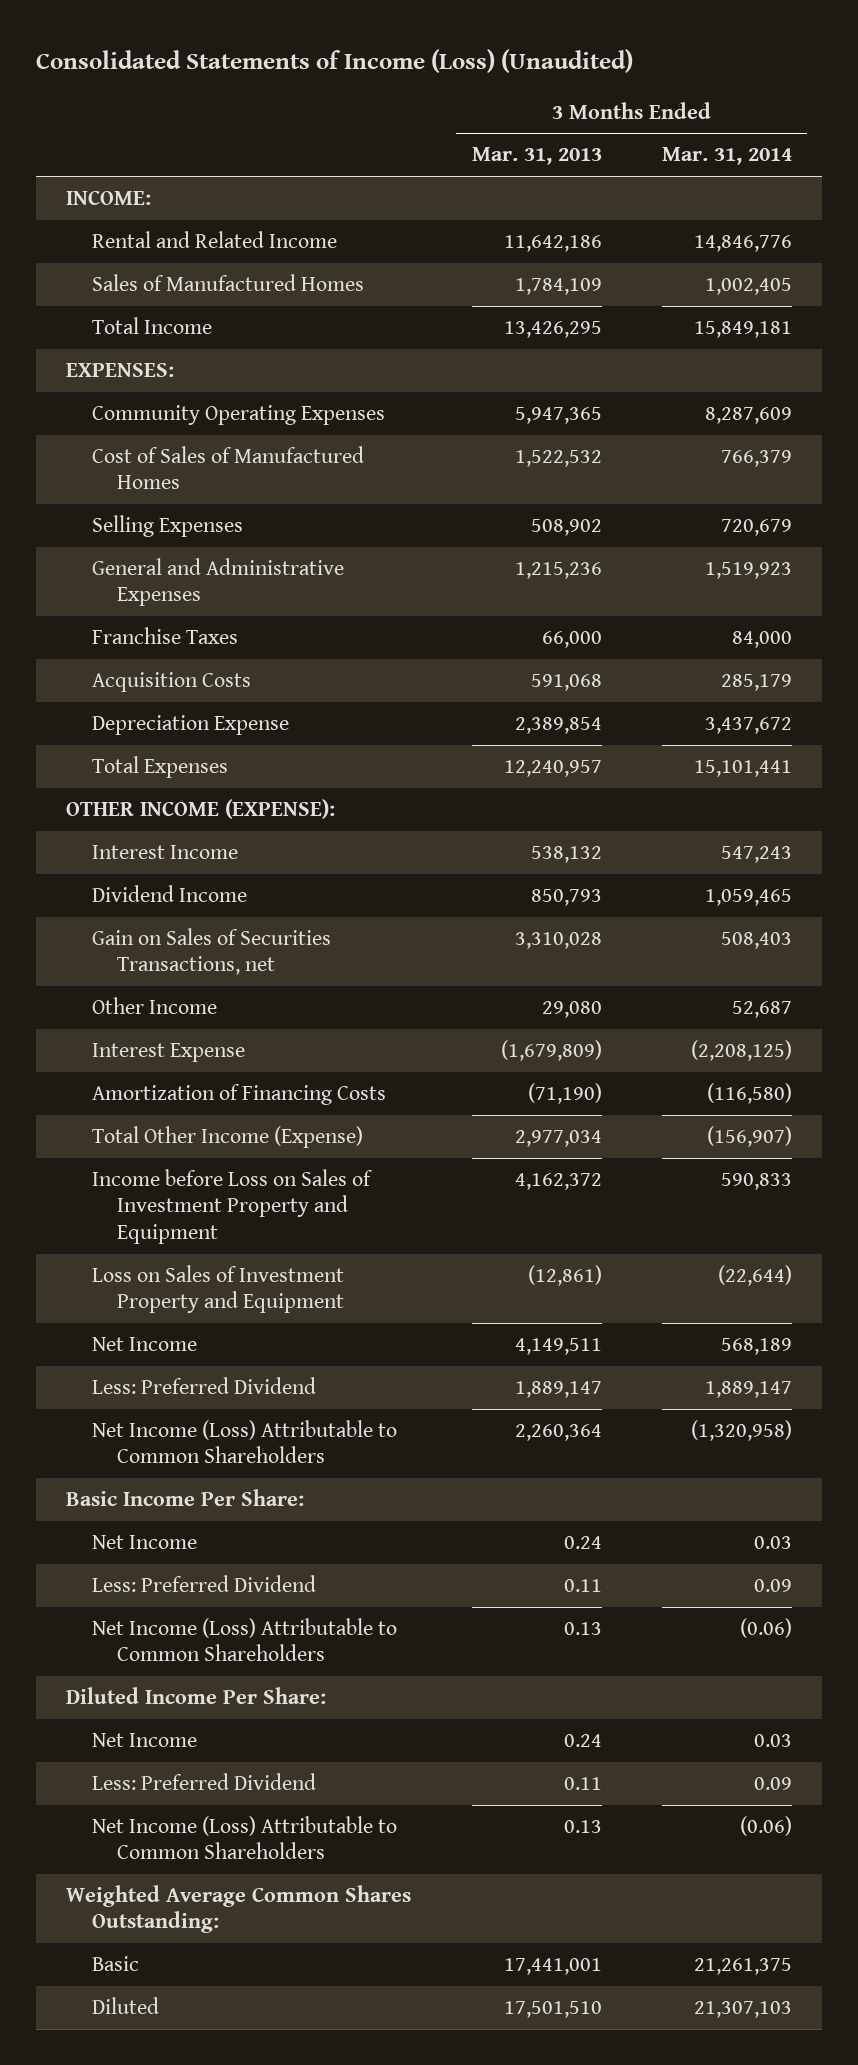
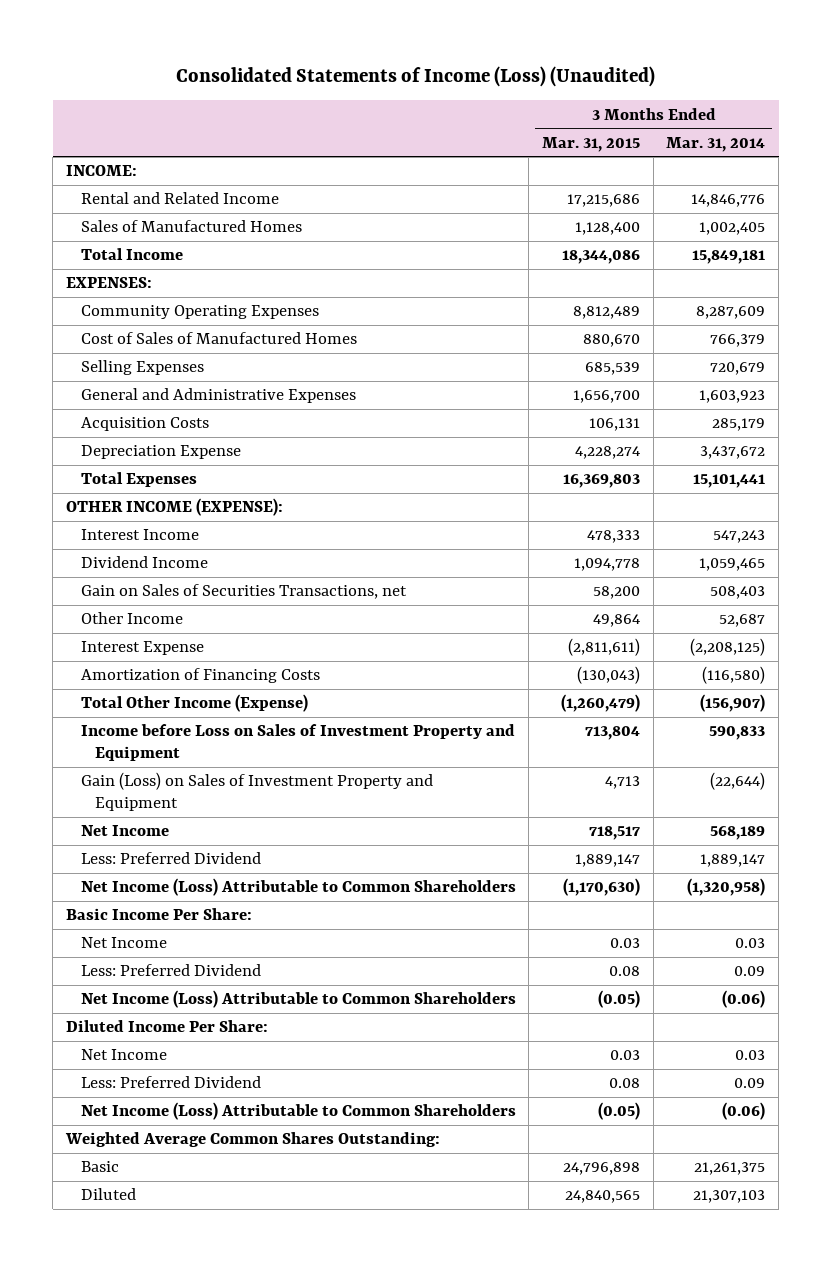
[471,147,602,166] Mar. 31, 2013 -> none
none -> [541,136,640,152] Mar. 31, 2015
[91,627,238,645] Franchise Taxes -> none
[705,562,793,580] 1,519,923 -> [699,390,766,404] 1,603,923
[91,1265,345,1314] Loss on Sales of Investment Property and Equipment -> [80,772,433,812] Gain (Loss) on Sales of Investment Property and Equipment

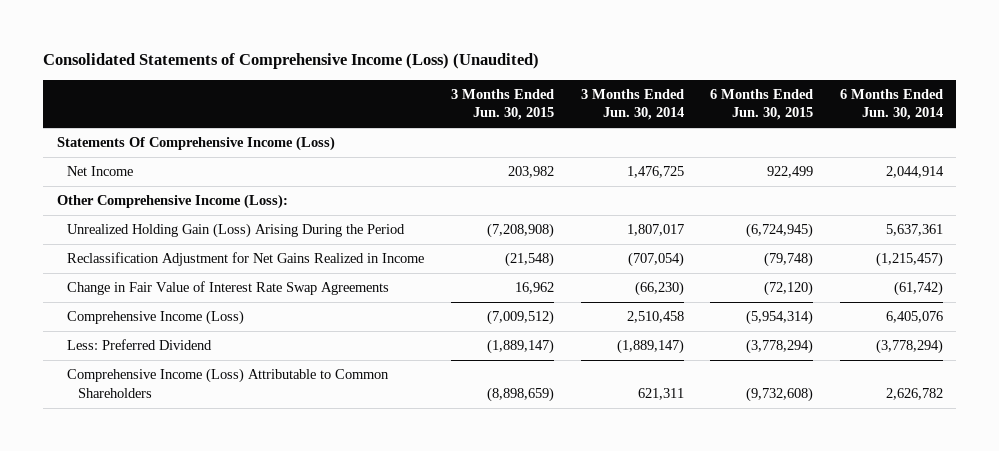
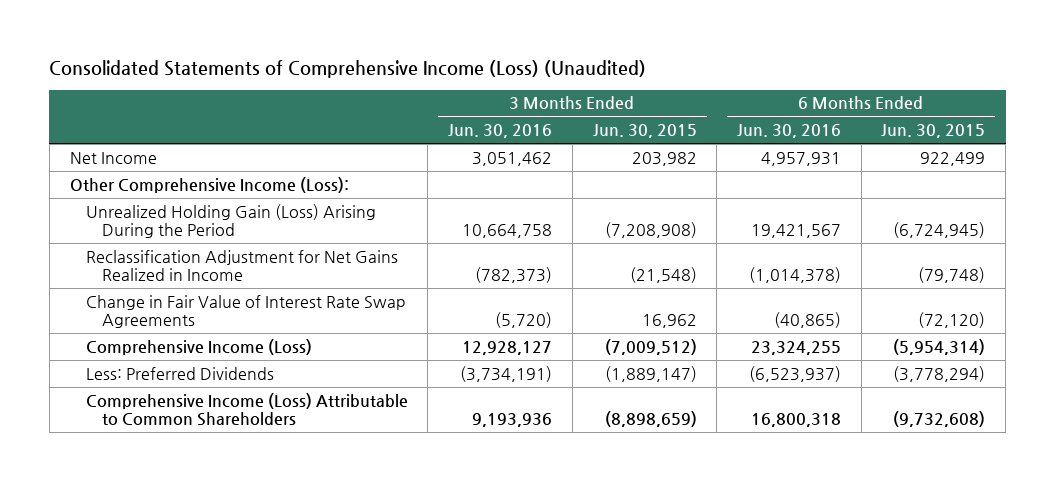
[580,88,684,121] 3 Months Ended Jun. 30, 2014 -> none
[839,88,943,121] 6 Months Ended Jun. 30, 2014 -> none
none -> [448,124,553,139] Jun. 30, 2016
none -> [736,124,841,139] Jun. 30, 2016
[56,136,335,152] Statements Of Comprehensive Income (Loss) -> none
[67,339,213,351] Less: Preferred Dividend -> [85,366,274,380] Less: Preferred Dividends

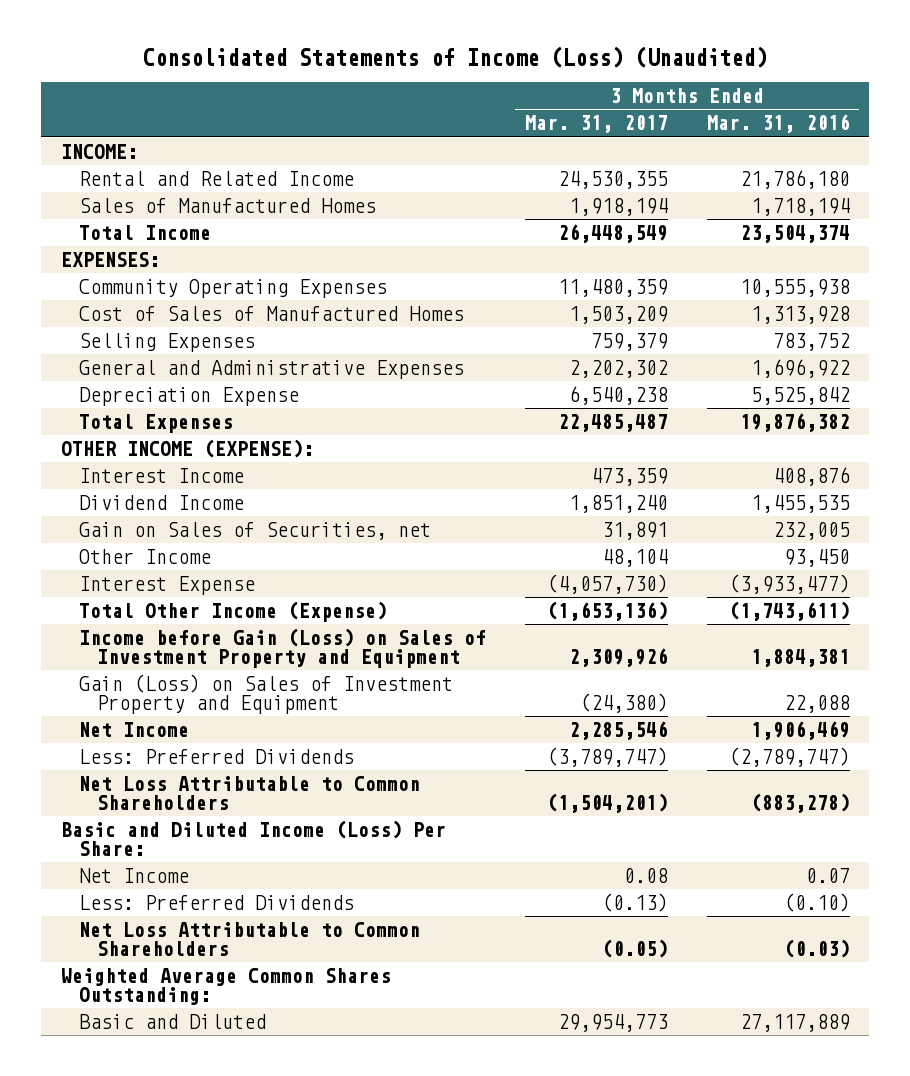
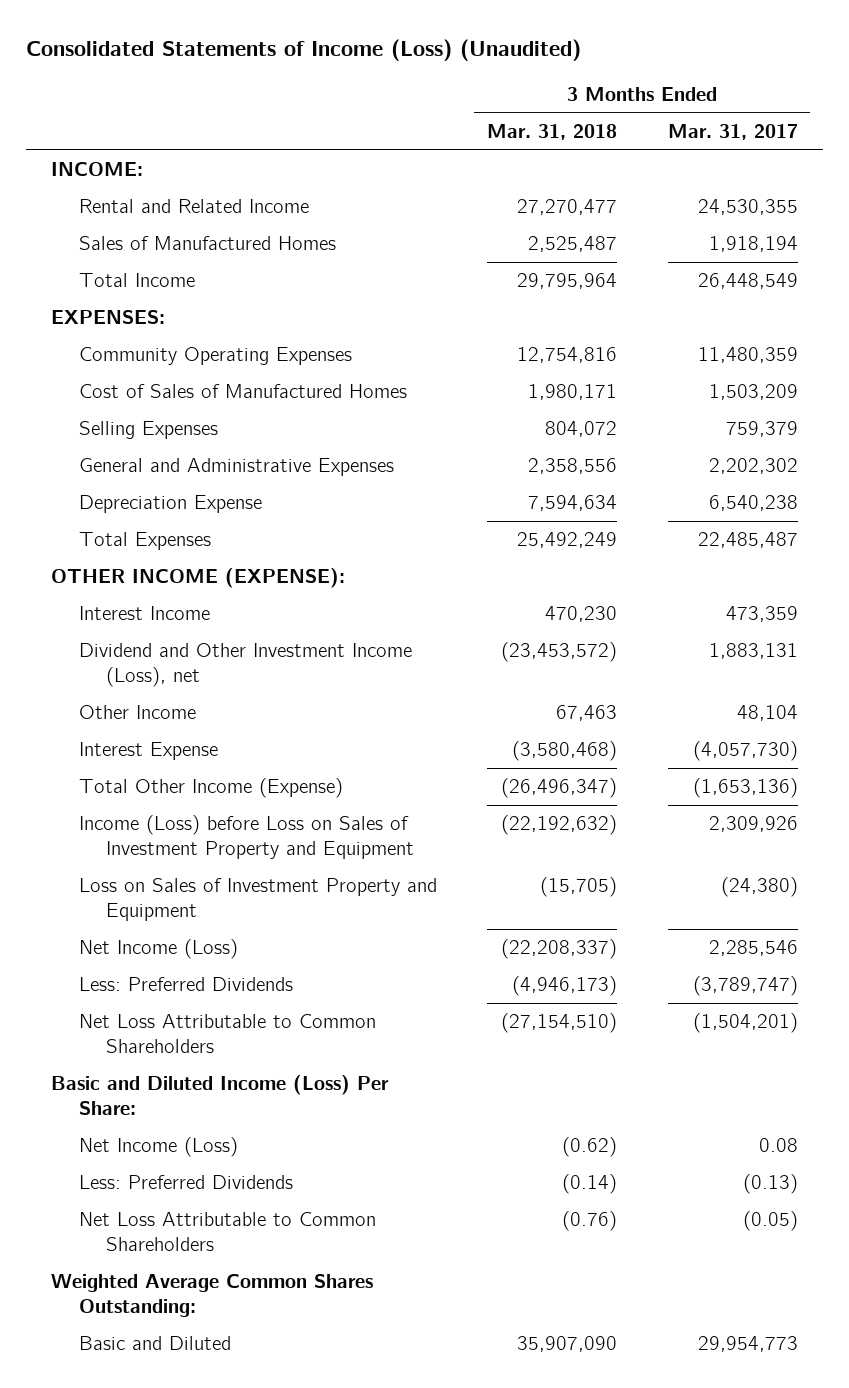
[706,114,850,134] Mar. 31, 2016 -> none
none -> [487,123,618,140] Mar. 31, 2018
[78,521,431,540] Gain on Sales of Securities, net -> none
[78,494,244,510] Dividend Income -> [78,643,412,688] Dividend and Other Investment Income (Loss), net
[568,494,668,513] 1,851,240 -> [708,643,798,660] 1,883,131
[78,627,486,669] Income before Gain (Loss) on Sales of Investment Property and Equipment -> [78,815,415,860] Income (Loss) before Loss on Sales of Investment Property and Equipment
[78,673,453,715] Gain (Loss) on Sales of Investment Property and Equipment -> [78,878,437,922] Loss on Sales of Investment Property and Equipment
[78,721,189,737] Net Income -> [78,939,238,960] Net Income (Loss)
[78,867,189,883] Net Income -> [78,1137,238,1158] Net Income (Loss)

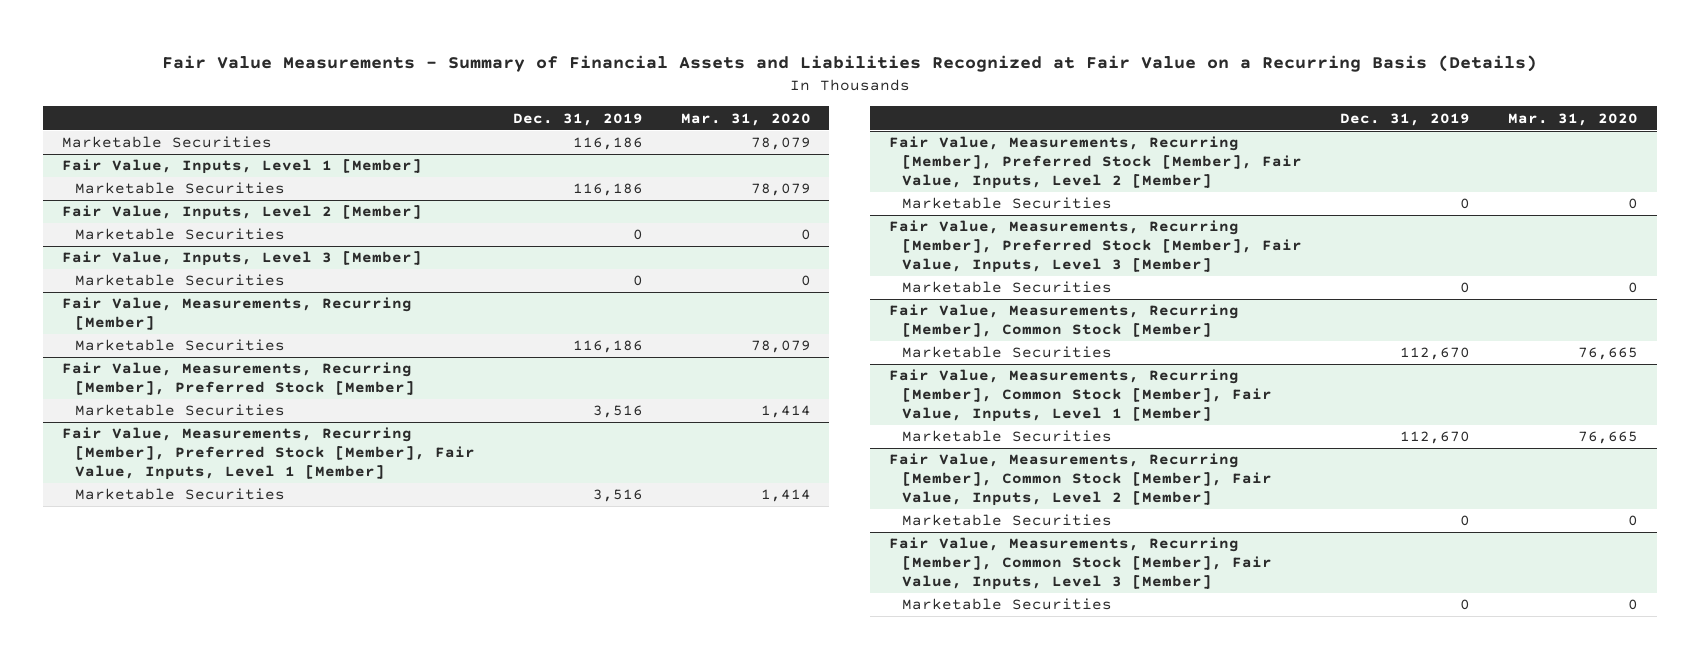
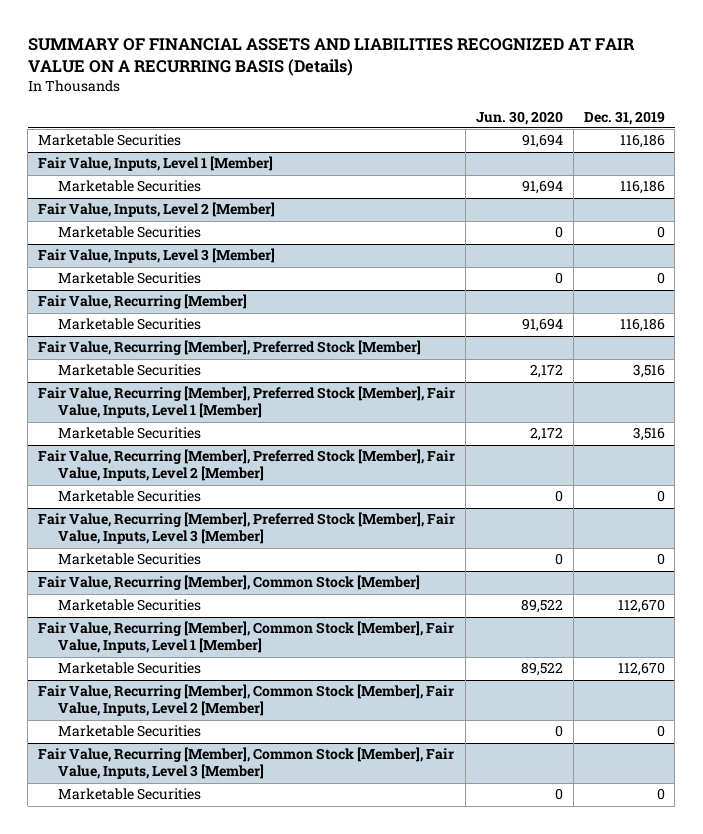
[161,55,1537,73] Fair Value Measurements - Summary of Financial Assets and Liabilities Recognized at Fair Value on a Recurring Basis (Details) -> [27,37,635,76] SUMMARY OF FINANCIAL ASSETS AND LIABILITIES RECOGNIZED AT FAIR VALUE ON A RECURRING BASIS (Details)
[680,112,811,126] Mar. 31, 2020 -> none
none -> [475,110,563,125] Jun. 30, 2020
[61,297,412,331] Fair Value, Measurements, Recurring [Member] -> [38,294,248,310] Fair Value, Recurring [Member]
[61,362,415,396] Fair Value, Measurements, Recurring [Member], Preferred Stock [Member] -> [38,340,422,356] Fair Value, Recurring [Member], Preferred Stock [Member]
[61,427,475,480] Fair Value, Measurements, Recurring [Member], Preferred Stock [Member], Fair Value, Inputs, Level 1 [Member] -> [38,386,456,419] Fair Value, Recurring [Member], Preferred Stock [Member], Fair Value, Inputs, Level 1 [Member]
[889,136,1302,189] Fair Value, Measurements, Recurring [Member], Preferred Stock [Member], Fair Value, Inputs, Level 2 [Member] -> [38,449,456,482] Fair Value, Recurring [Member], Preferred Stock [Member], Fair Value, Inputs, Level 2 [Member]
[889,220,1302,273] Fair Value, Measurements, Recurring [Member], Preferred Stock [Member], Fair Value, Inputs, Level 3 [Member] -> [38,512,456,545] Fair Value, Recurring [Member], Preferred Stock [Member], Fair Value, Inputs, Level 3 [Member]
[889,304,1240,338] Fair Value, Measurements, Recurring [Member], Common Stock [Member] -> [38,575,421,591] Fair Value, Recurring [Member], Common Stock [Member]
[889,369,1272,422] Fair Value, Measurements, Recurring [Member], Common Stock [Member], Fair Value, Inputs, Level 1 [Member] -> [38,621,455,654] Fair Value, Recurring [Member], Common Stock [Member], Fair Value, Inputs, Level 1 [Member]
[889,453,1272,506] Fair Value, Measurements, Recurring [Member], Common Stock [Member], Fair Value, Inputs, Level 2 [Member] -> [38,684,455,717] Fair Value, Recurring [Member], Common Stock [Member], Fair Value, Inputs, Level 2 [Member]
[889,537,1272,590] Fair Value, Measurements, Recurring [Member], Common Stock [Member], Fair Value, Inputs, Level 3 [Member] -> [38,747,455,780] Fair Value, Recurring [Member], Common Stock [Member], Fair Value, Inputs, Level 3 [Member]

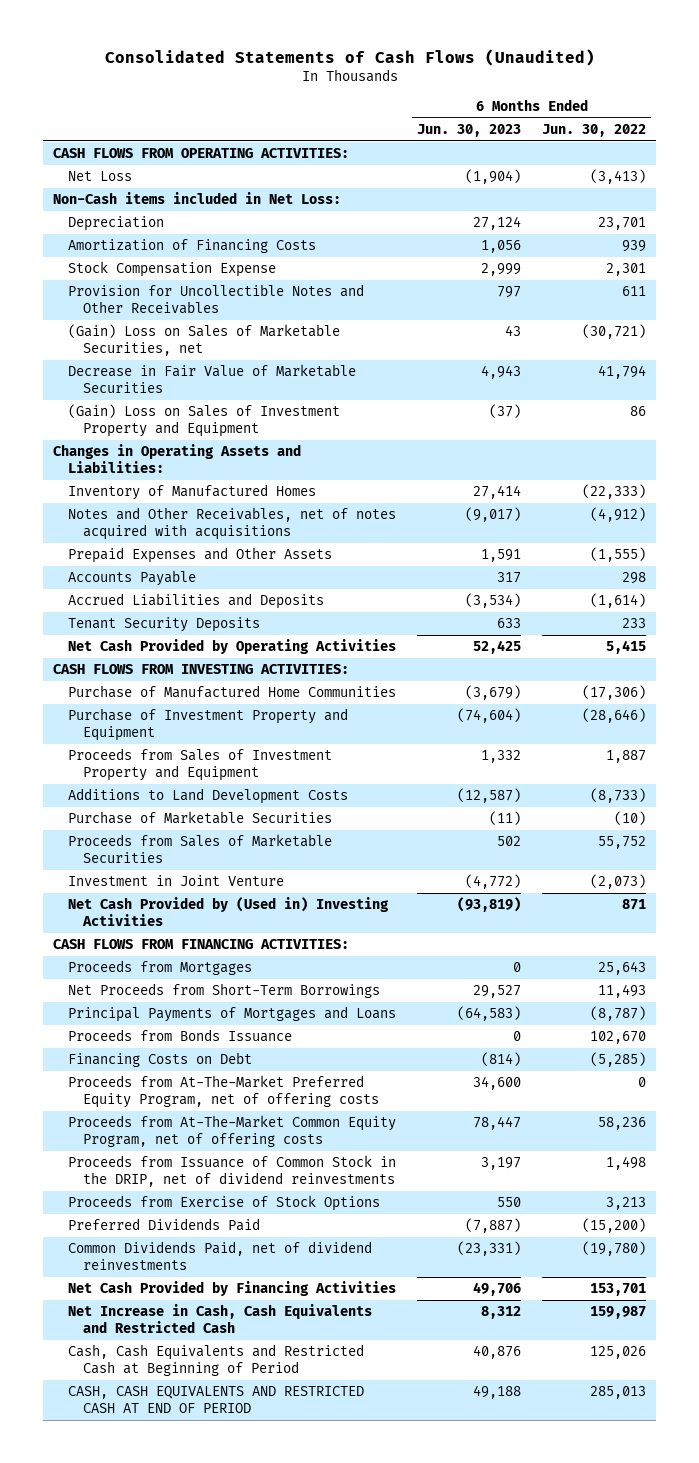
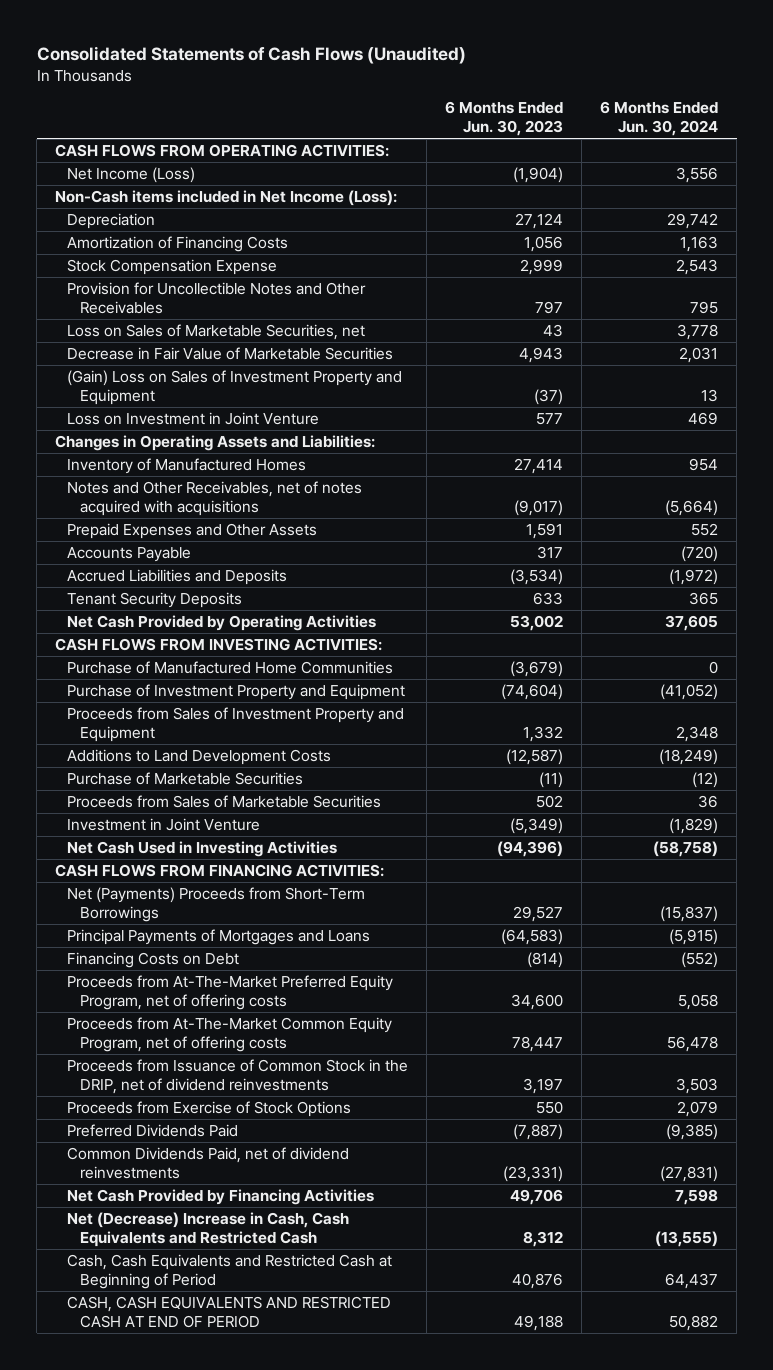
[541,123,646,137] Jun. 30, 2022 -> none
none -> [600,101,719,137] 6 Months Ended Jun. 30, 2024
[68,171,133,182] Net Loss -> [67,166,196,183] Net Income (Loss)
[53,192,342,205] Non-Cash items included in Net Loss: -> [55,189,398,206] Non-Cash items included in Net Income (Loss):
[68,324,341,357] (Gain) Loss on Sales of Marketable Securities, net -> [67,323,366,340] Loss on Sales of Marketable Securities, net
none -> [67,411,320,425] Loss on Investment in Joint Venture
[473,640,522,655] 52,425 -> [510,614,564,631] 53,002
[465,874,522,890] (4,772) -> [510,817,564,834] (5,349)
[68,897,390,927] Net Cash Provided by (Used in) Investing Activities -> [67,840,338,857] Net Cash Used in Investing Activities
[457,897,522,913] (93,819) -> [497,840,564,857] (94,396)
[68,960,253,976] Proceeds from Mortgages -> none
[68,983,381,999] Net Proceeds from Short-Term Borrowings -> [67,886,366,922] Net (Payments) Proceeds from Short-Term Borrowings
[68,1029,293,1043] Proceeds from Bonds Issuance -> none
[68,1304,373,1334] Net Increase in Cash, Cash Equivalents and Restricted Cash -> [67,1211,350,1247] Net (Decrease) Increase in Cash, Cash Equivalents and Restricted Cash

